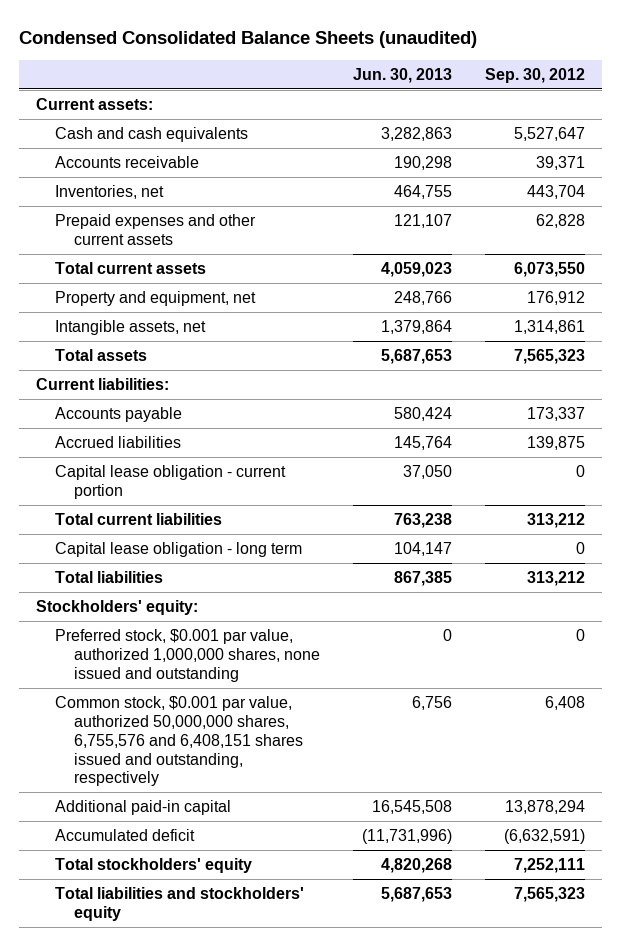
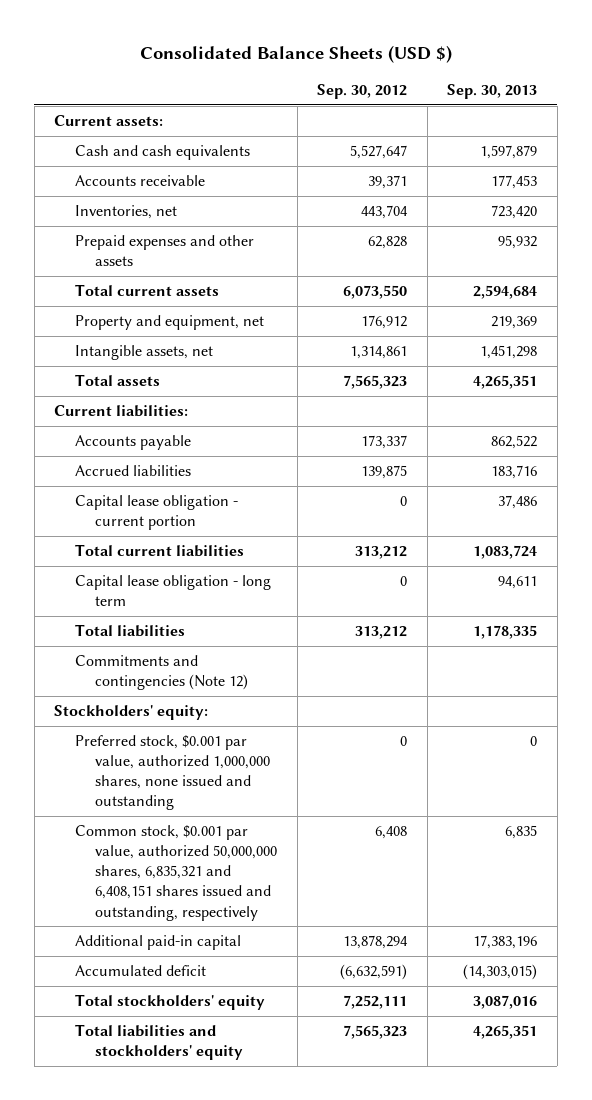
[18,30,477,48] Condensed Consolidated Balance Sheets (unaudited) -> [139,44,452,63] Consolidated Balance Sheets (USD $)
[352,67,452,83] Jun. 30, 2013 -> none
none -> [447,83,538,99] Sep. 30, 2013
[54,214,256,245] Prepaid expenses and other current assets -> [74,235,254,267] Prepaid expenses and other assets
none -> [74,655,249,691] Commitments and contingencies (Note 12)
[54,696,303,787] Common stock, $0.001 par value, authorized 50,000,000 shares, 6,755,576 and 6,408,151 shares issued and outstanding, respectively -> [74,825,278,921] Common stock, $0.001 par value, authorized 50,000,000 shares, 6,835,321 and 6,408,151 shares issued and outstanding, respectively

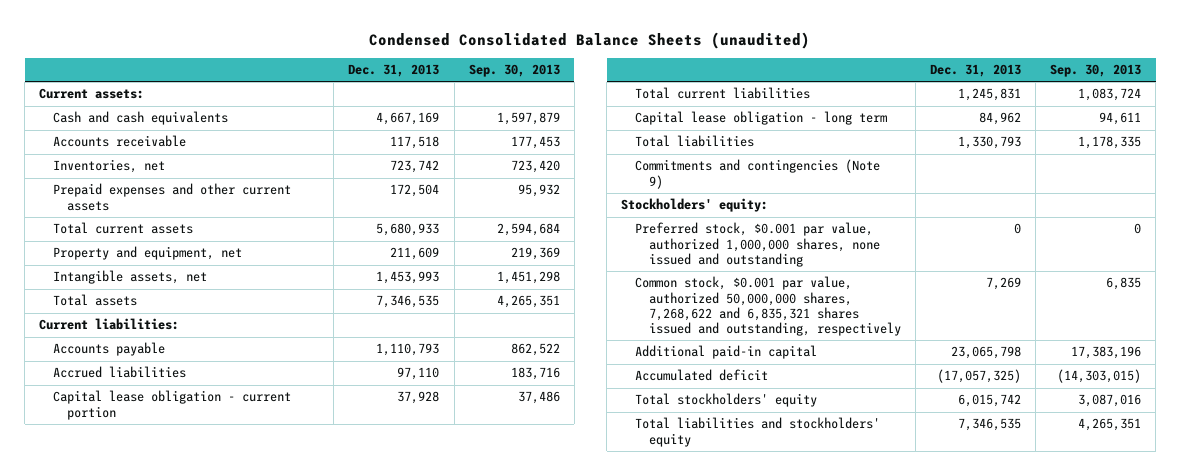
[139,44,452,63] Consolidated Balance Sheets (USD $) -> [369,31,811,49] Condensed Consolidated Balance Sheets (unaudited)
[317,83,408,99] Sep. 30, 2012 -> none
none -> [348,64,440,78] Dec. 31, 2013
[74,235,254,267] Prepaid expenses and other assets -> [53,183,292,211] Prepaid expenses and other current assets
[74,655,249,691] Commitments and contingencies (Note 12) -> [634,159,880,189] Commitments and contingencies (Note 9)
[74,825,278,921] Common stock, $0.001 par value, authorized 50,000,000 shares, 6,835,321 and 6,408,151 shares issued and outstanding, respectively -> [634,276,901,337] Common stock, $0.001 par value, authorized 50,000,000 shares, 7,268,622 and 6,835,321 shares issued and outstanding, respectively

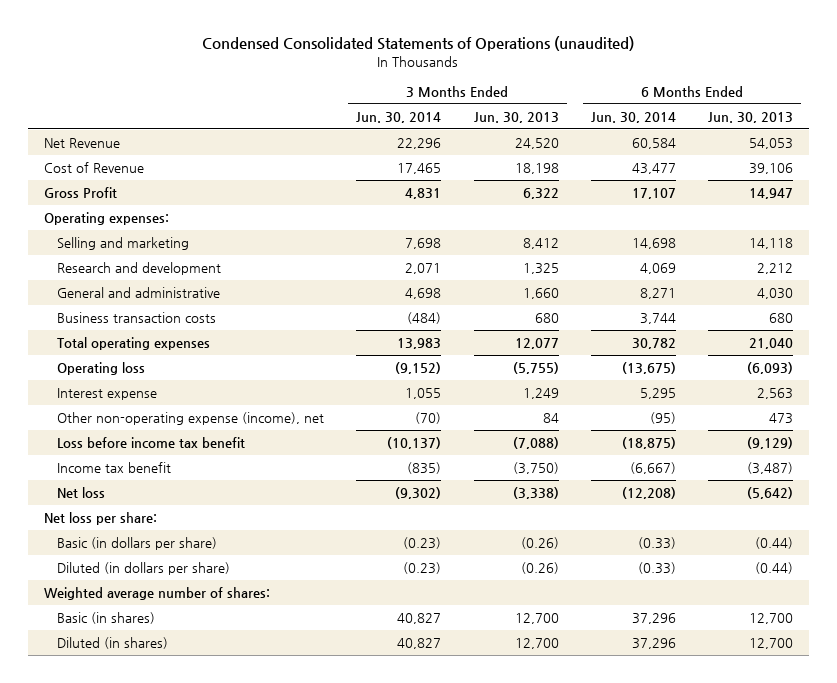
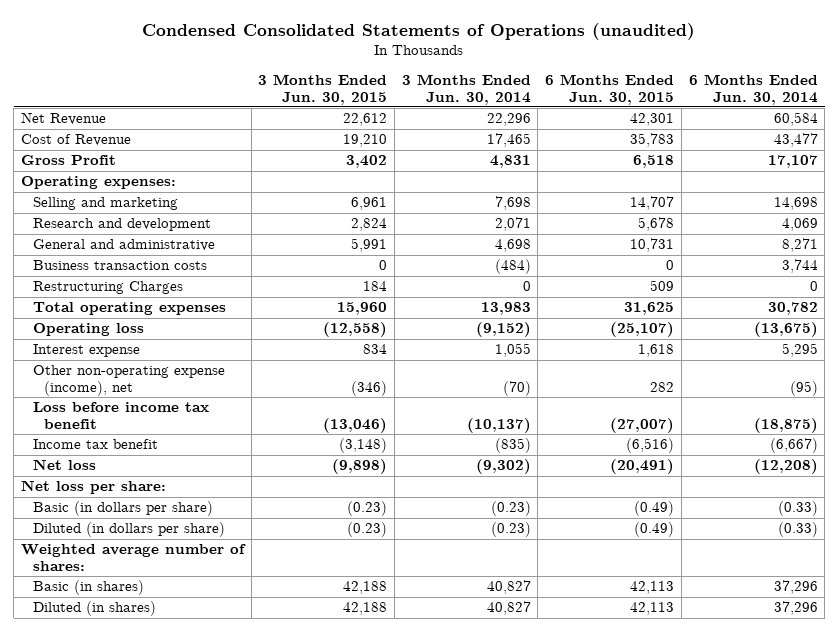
[473,111,559,123] Jun. 30, 2013 -> none
[707,111,793,123] Jun. 30, 2013 -> none
none -> [258,74,388,105] 3 Months Ended Jun. 30, 2015
none -> [545,74,675,105] 6 Months Ended Jun. 30, 2015
none -> [32,281,183,295] Restructuring Charges

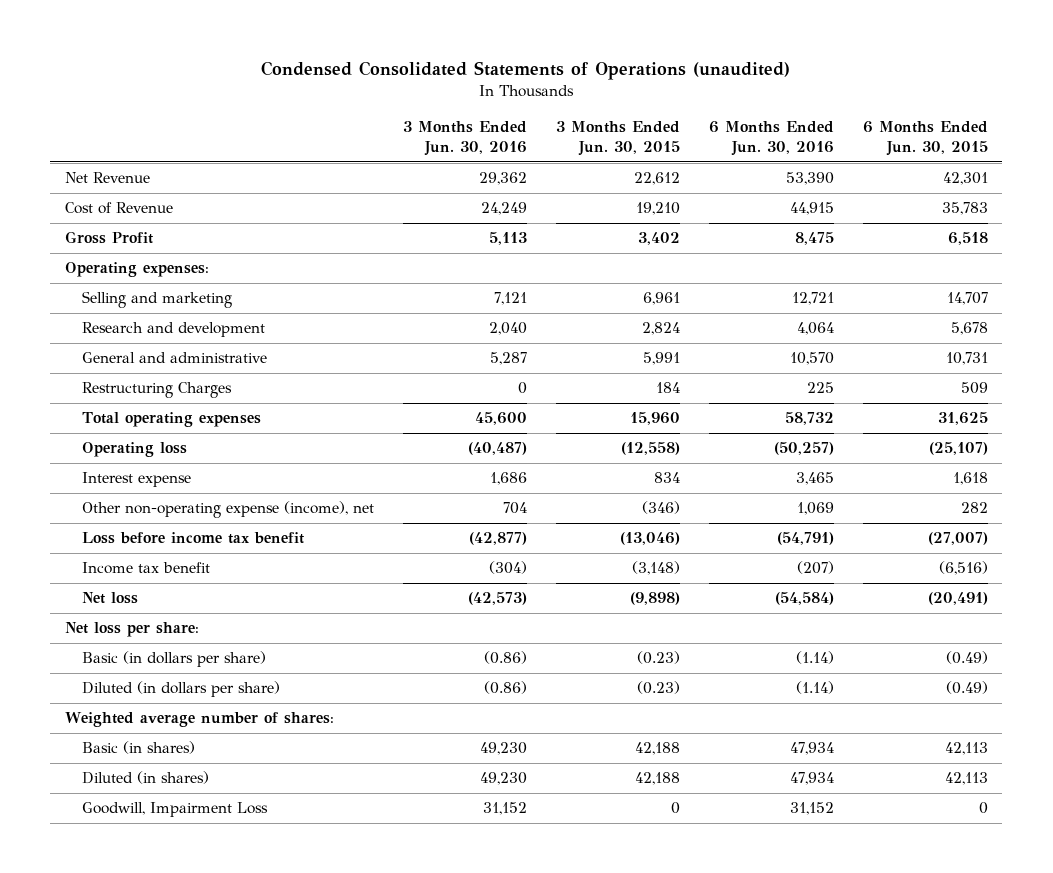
[401,74,531,105] 3 Months Ended Jun. 30, 2014 -> none
[688,74,818,105] 6 Months Ended Jun. 30, 2014 -> none
none -> [403,120,528,157] 3 Months Ended Jun. 30, 2016
none -> [708,120,834,157] 6 Months Ended Jun. 30, 2016
[32,260,207,271] Business transaction costs -> none
none -> [82,802,269,818] Goodwill, Impairment Loss

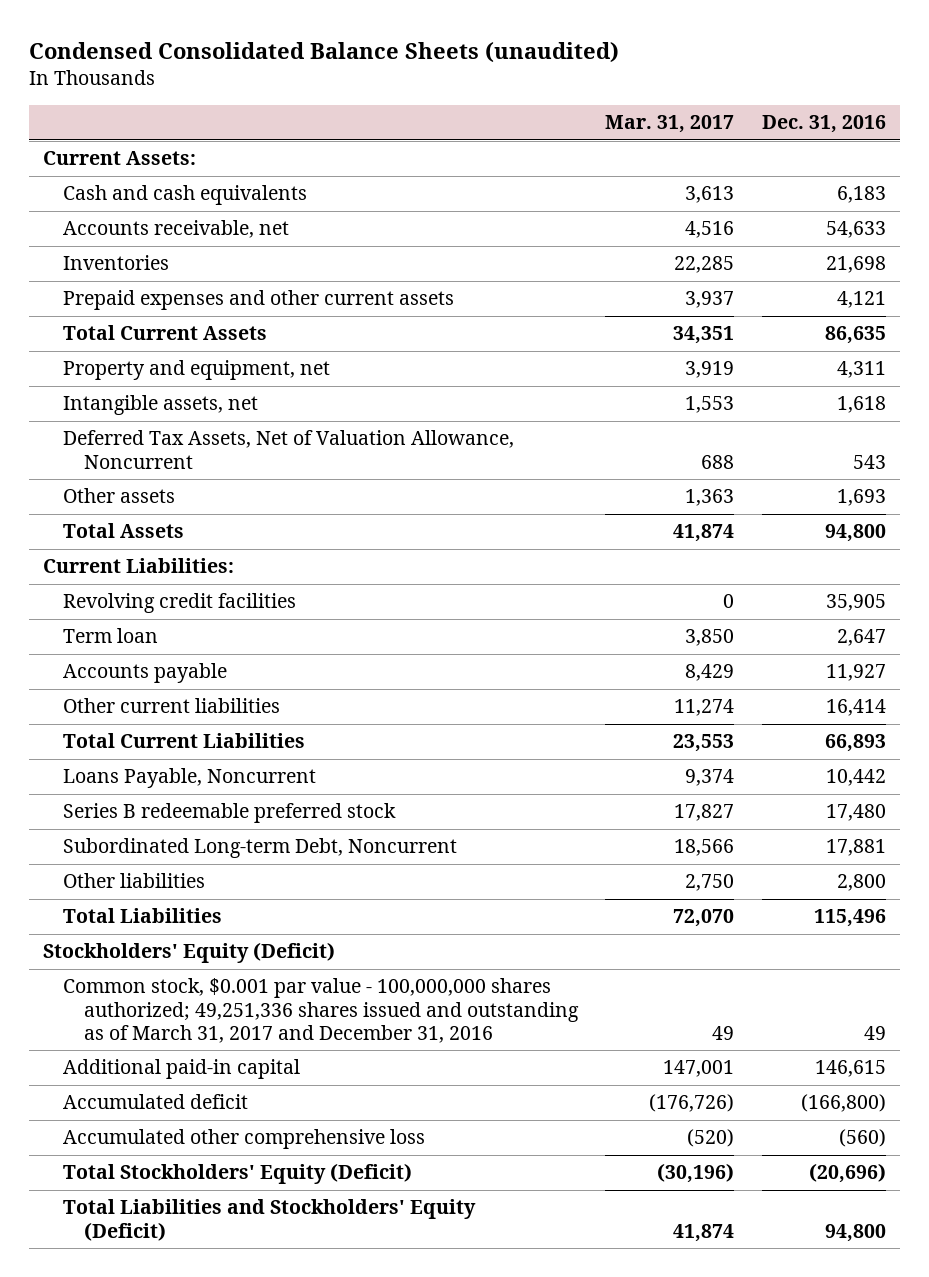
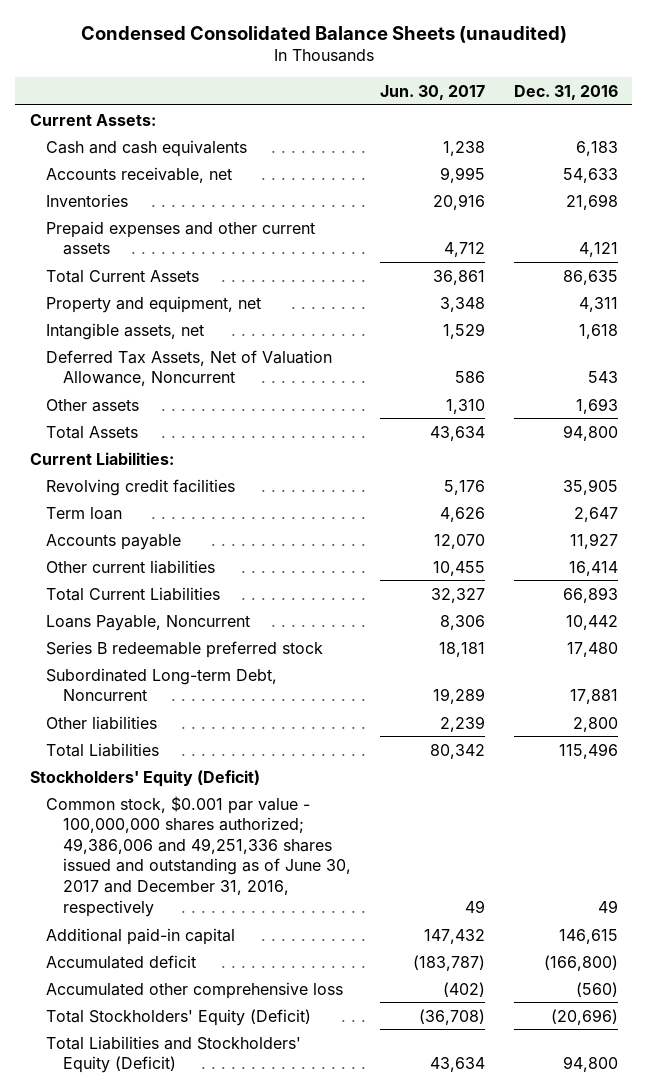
[605,115,735,134] Mar. 31, 2017 -> none
none -> [379,84,485,100] Jun. 30, 2017
[63,978,579,1043] Common stock, $0.001 par value - 100,000,000 shares authorized; 49,251,336 shares issued and outstanding as of March 31, 2017 and December 31, 2016 -> [46,795,352,917] Common stock, $0.001 par value - 100,000,000 shares authorized; 49,386,006 and 49,251,336 shares issued and outstanding as of June 30, 2017 and December 31, 2016, respectively

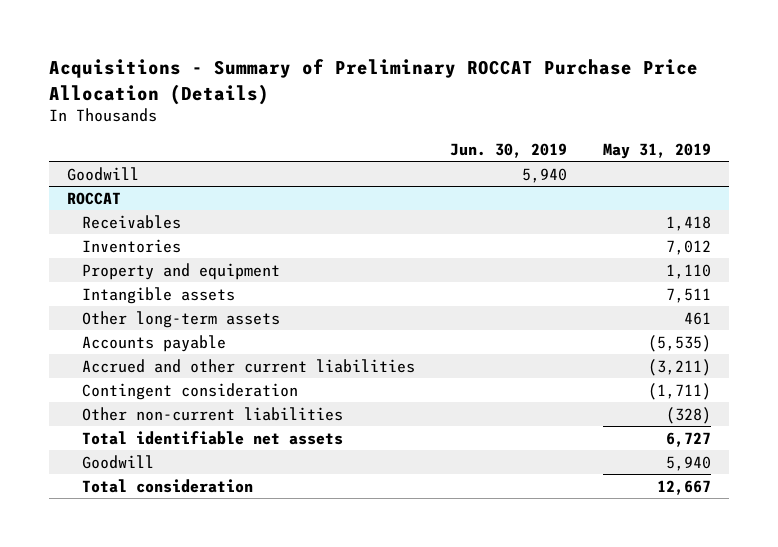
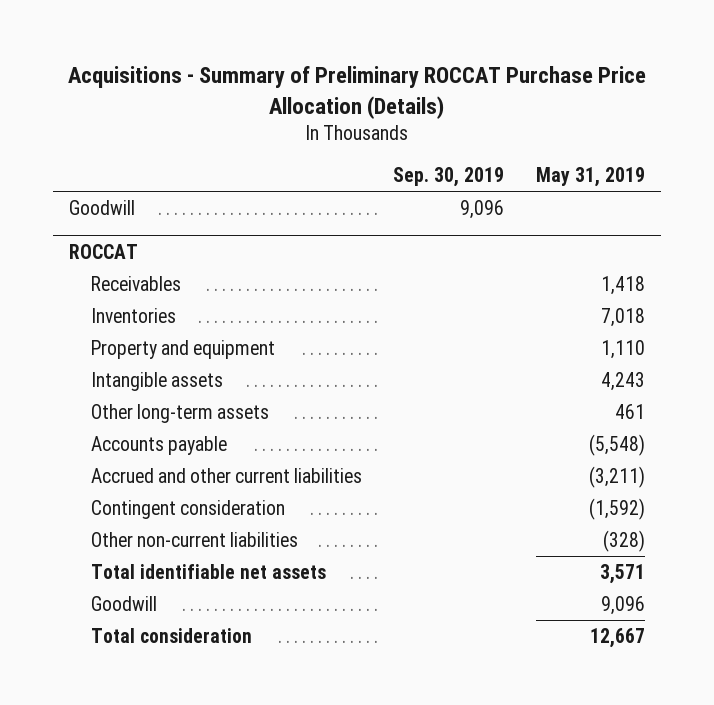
[450,143,568,159] Jun. 30, 2019 -> none
none -> [393,167,505,188] Sep. 30, 2019
[666,239,712,255] 7,012 -> [601,307,646,327] 7,018
[666,287,712,303] 7,511 -> [601,371,646,391] 4,243
[648,334,712,352] (5,535) -> [589,433,646,456] (5,548)
[648,382,712,400] (1,711) -> [589,497,646,520] (1,592)
[666,431,712,447] 6,727 -> [600,563,646,584] 3,571
[666,455,712,471] 5,940 -> [601,595,646,615] 9,096

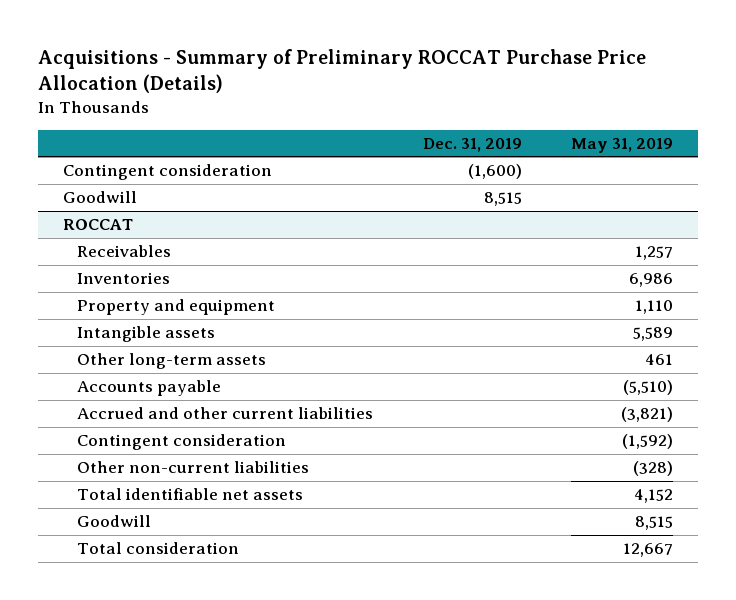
[393,167,505,188] Sep. 30, 2019 -> none
none -> [422,137,522,152] Dec. 31, 2019
none -> [62,164,272,181] Contingent consideration
[601,275,646,295] 1,418 -> [635,246,674,261] 1,257
[601,307,646,327] 7,018 -> [629,273,674,288] 6,986
[601,371,646,391] 4,243 -> [633,327,674,342] 5,589
[589,433,646,456] (5,548) -> [623,380,674,396] (5,510)
[589,465,646,488] (3,211) -> [621,407,674,423] (3,821)
[600,563,646,584] 3,571 -> [634,489,674,504] 4,152
[601,595,646,615] 9,096 -> [635,516,674,531] 8,515

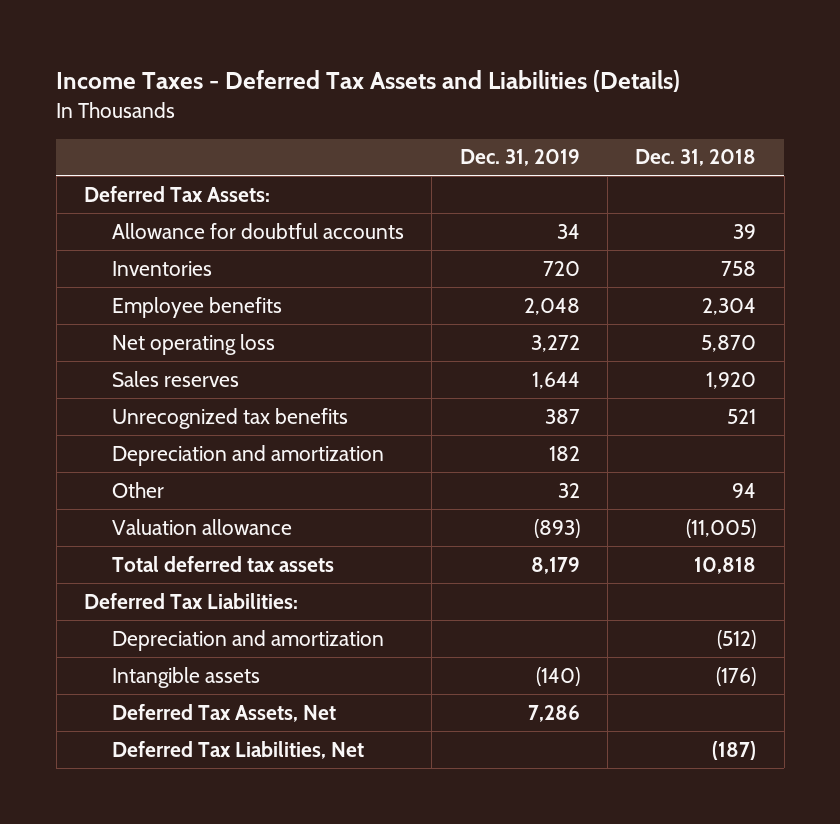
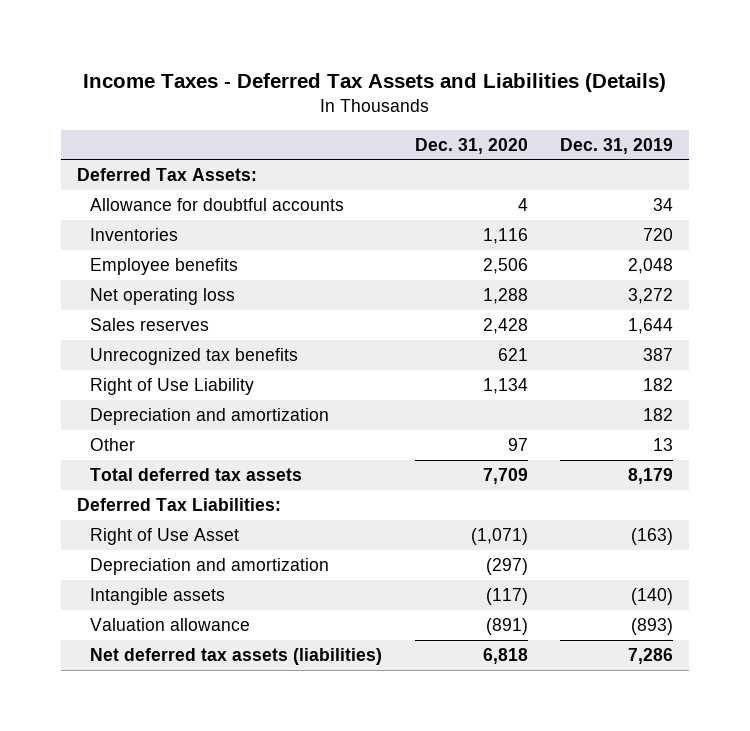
[635,149,757,167] Dec. 31, 2018 -> none
none -> [414,137,528,154] Dec. 31, 2020
none -> [90,377,255,395] Right of Use Liability
[557,482,580,498] 32 -> [653,437,674,451] 13
none -> [90,527,240,545] Right of Use Asset
[112,740,365,759] Deferred Tax Liabilities, Net -> none
[112,518,293,535] Valuation allowance -> [90,617,251,631] Valuation allowance
[112,703,337,722] Deferred Tax Assets, Net -> [90,647,383,665] Net deferred tax assets (liabilities)

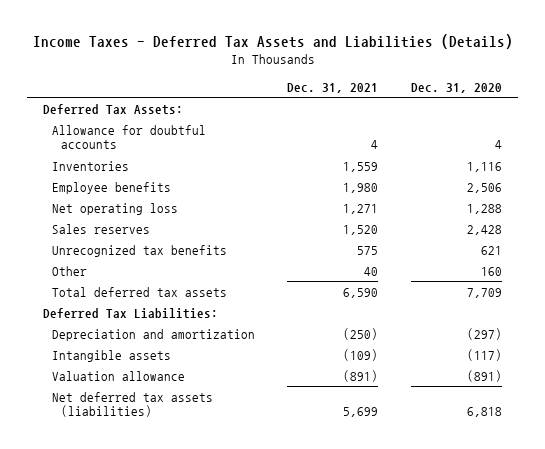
[560,137,674,154] Dec. 31, 2019 -> none
none -> [287,82,379,93] Dec. 31, 2021
[90,377,255,395] Right of Use Liability -> none
[90,407,330,425] Depreciation and amortization -> none
[507,437,528,451] 97 -> [480,266,502,276] 160
[90,527,240,545] Right of Use Asset -> none

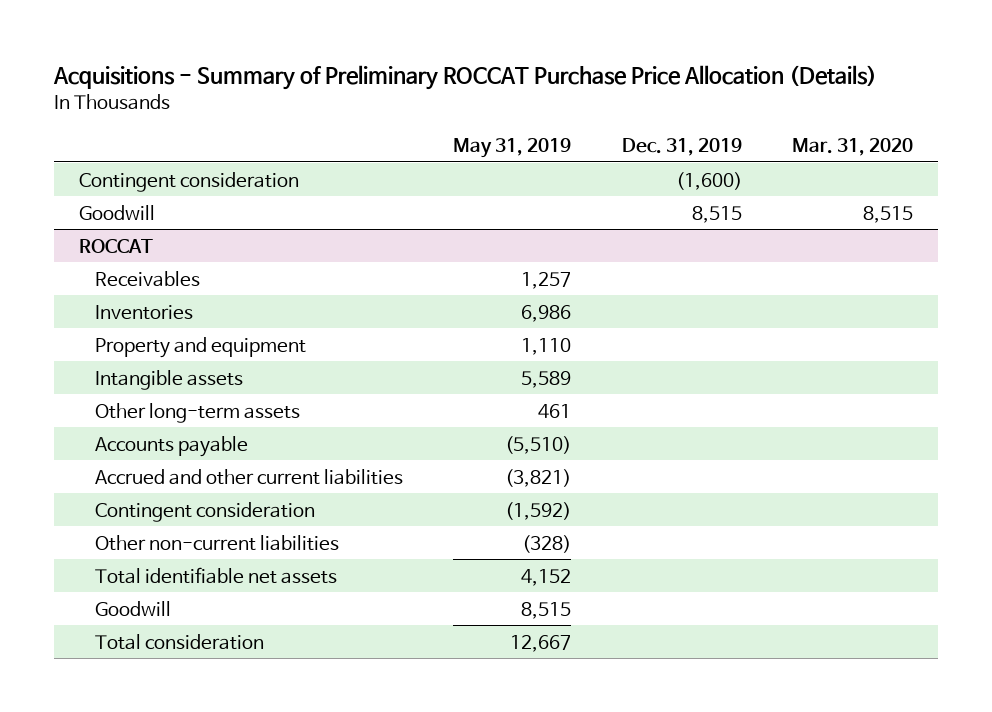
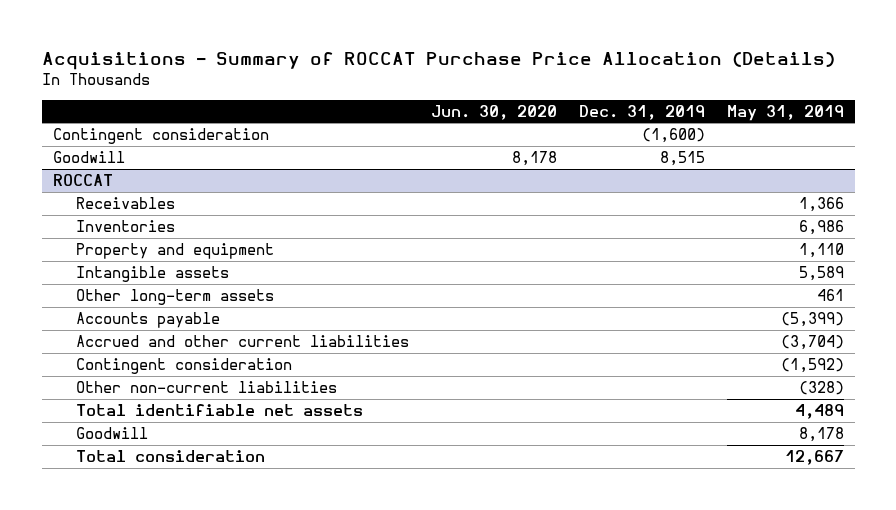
[52,65,877,91] Acquisitions - Summary of Preliminary ROCCAT Purchase Price Allocation (Details) -> [41,51,835,70] Acquisitions - Summary of ROCCAT Purchase Price Allocation (Details)
[791,137,913,156] Mar. 31, 2020 -> none
none -> [430,104,557,120] Jun. 30, 2020
[521,271,572,289] 1,257 -> [798,196,844,212] 1,366
[505,435,572,454] (5,510) -> [780,311,844,327] (5,399)
[505,468,572,487] (3,821) -> [780,334,844,350] (3,704)
[521,568,572,586] 4,152 -> [794,403,844,419] 4,489
[521,601,572,619] 8,515 -> [798,426,844,442] 8,178

